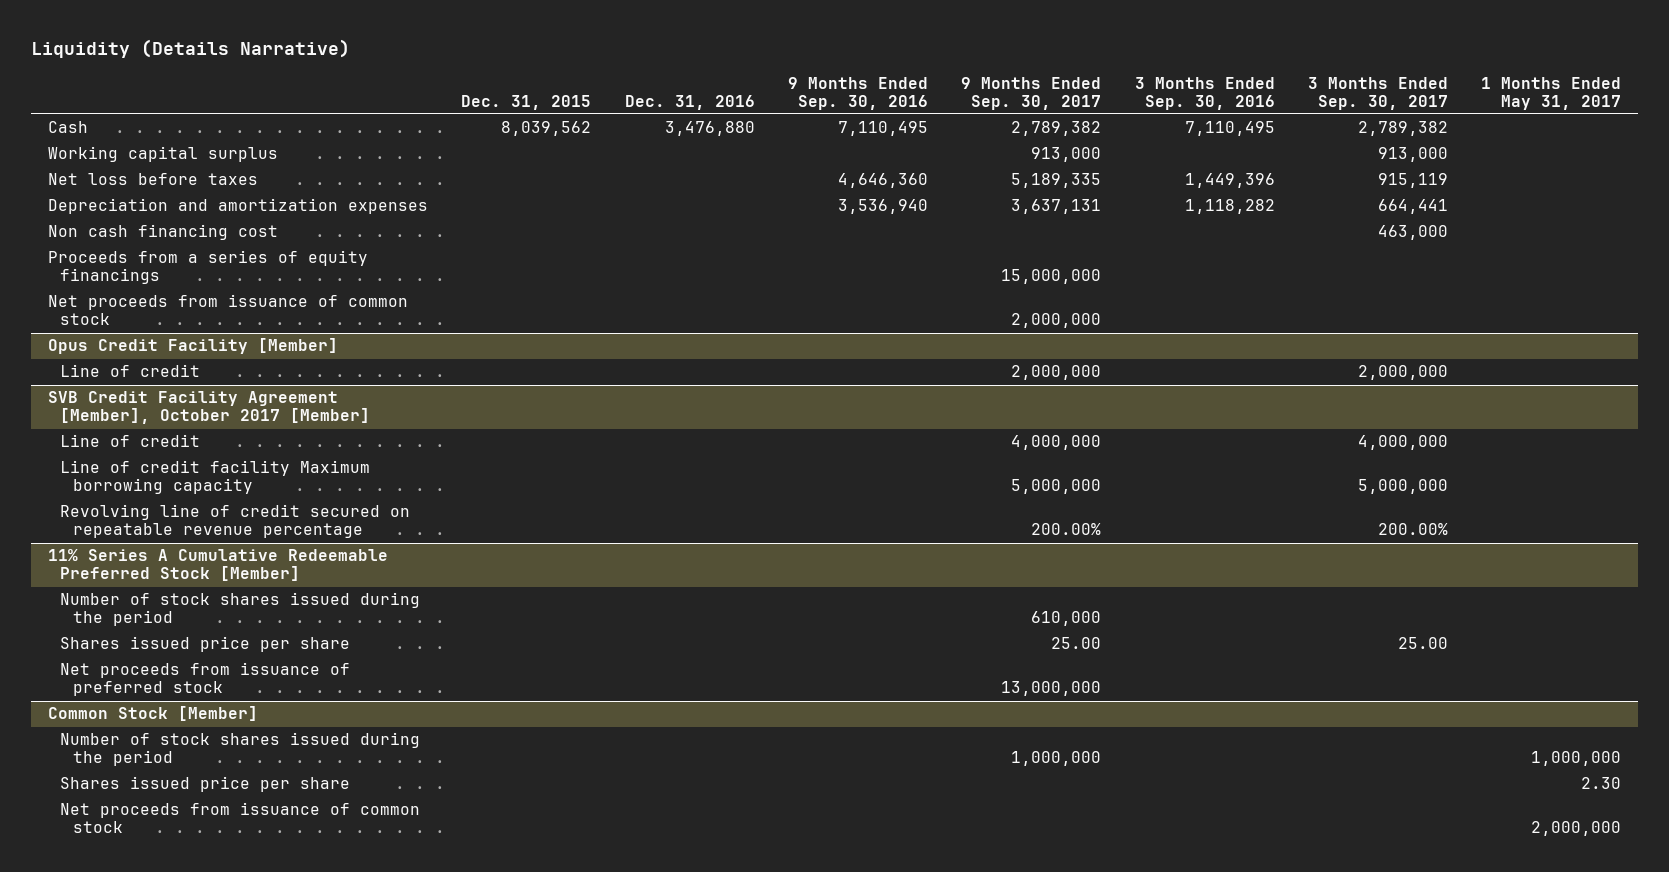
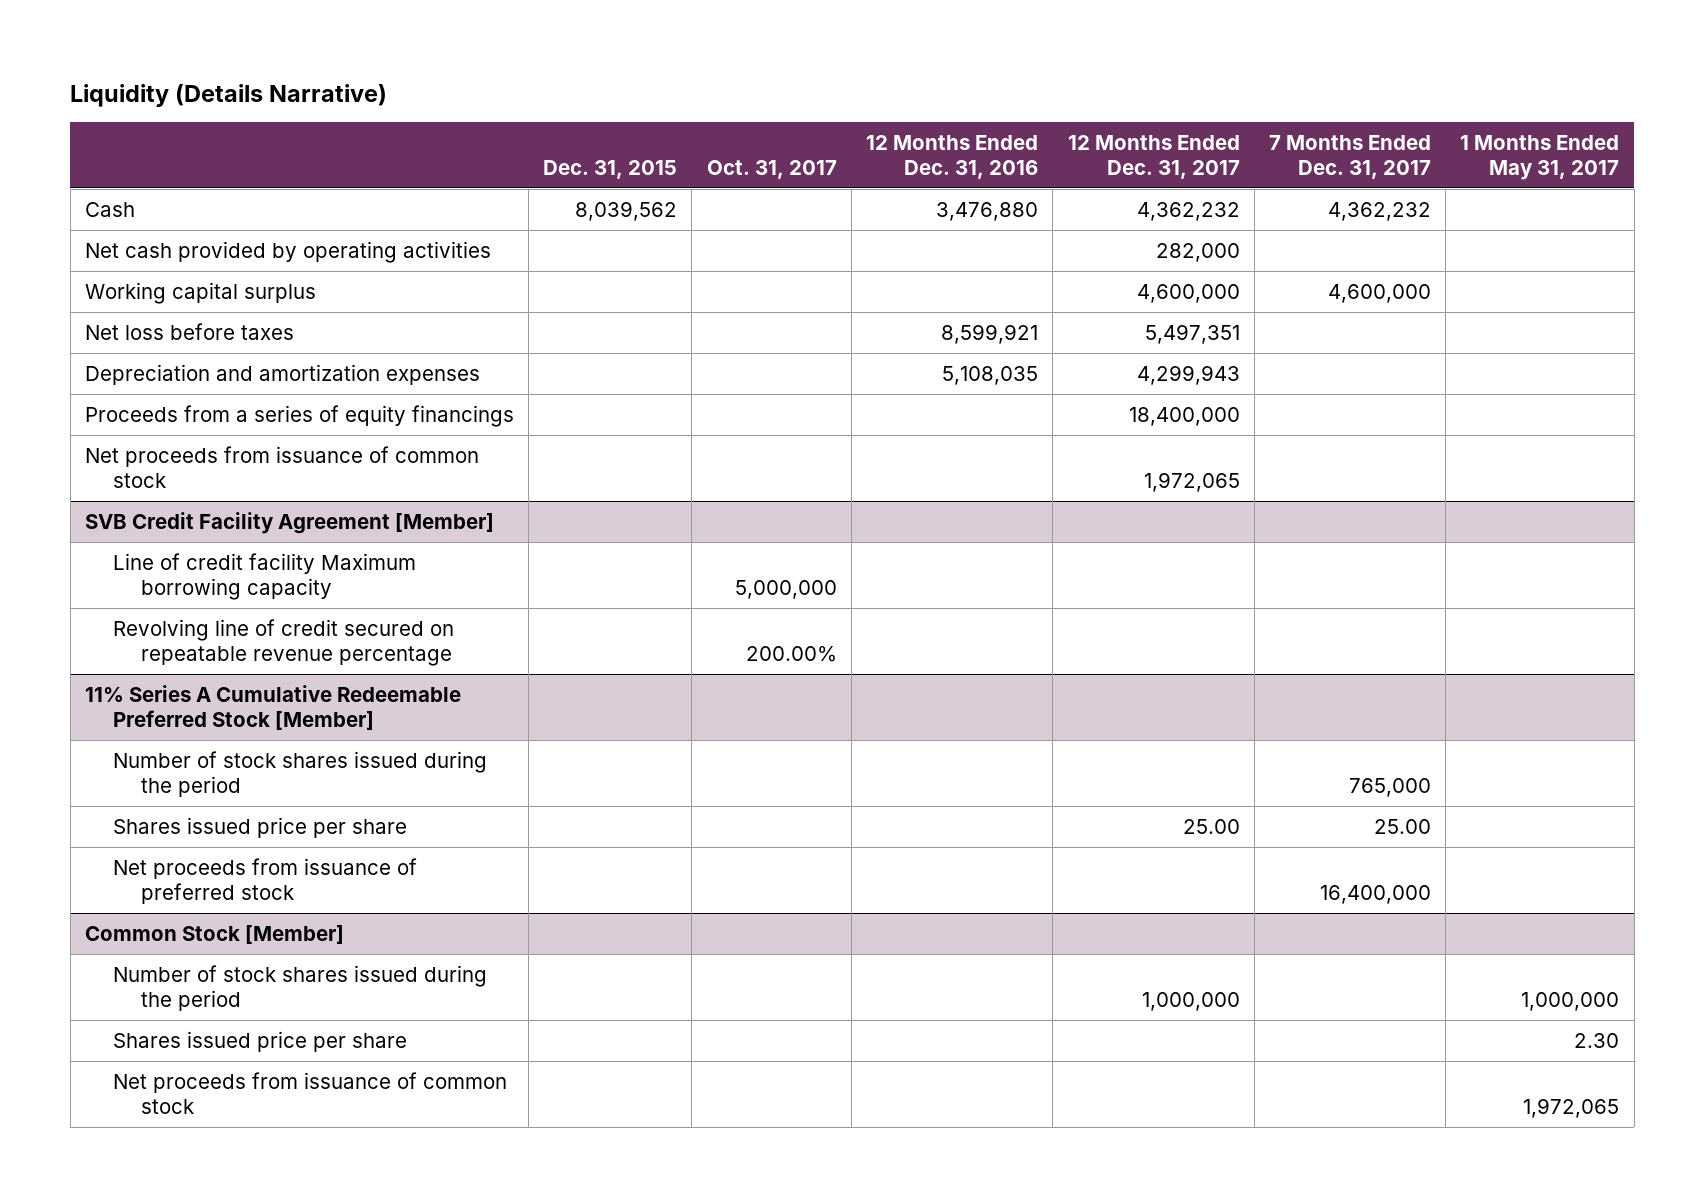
[624,94,755,110] Dec. 31, 2016 -> none
[787,76,928,110] 9 Months Ended Sep. 30, 2016 -> none
[961,76,1102,110] 9 Months Ended Sep. 30, 2017 -> none
[1134,76,1275,110] 3 Months Ended Sep. 30, 2016 -> none
[1307,76,1448,110] 3 Months Ended Sep. 30, 2017 -> none
none -> [706,159,837,179] Oct. 31, 2017
none -> [866,134,1039,179] 12 Months Ended Dec. 31, 2016
none -> [1067,134,1240,179] 12 Months Ended Dec. 31, 2017
none -> [1269,134,1432,179] 7 Months Ended Dec. 31, 2017
none -> [84,240,491,263] Net cash provided by operating activities
[47,224,278,241] Non cash financing cost -> none
[47,338,338,355] Opus Credit Facility [Member] -> none
[60,364,201,378] Line of credit -> none
[60,434,201,448] Line of credit -> none
[47,391,371,425] SVB Credit Facility Agreement [Member], October 2017 [Member] -> [84,511,494,534] SVB Credit Facility Agreement [Member]
[1531,821,1622,837] 2,000,000 -> [1523,1097,1620,1118] 1,972,065

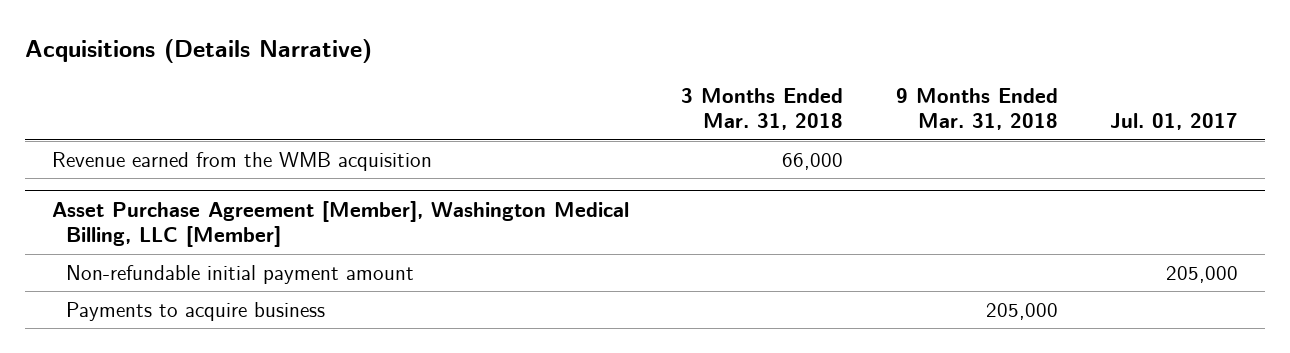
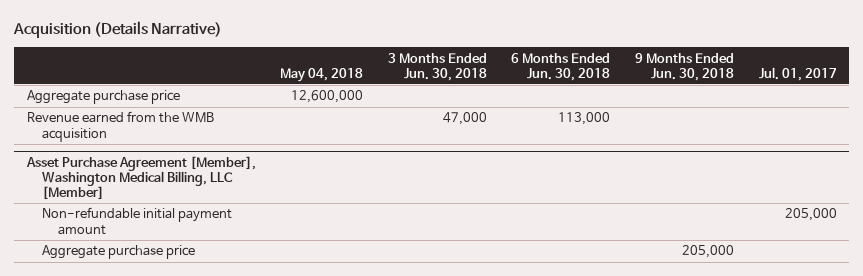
[25,38,373,63] Acquisitions (Details Narrative) -> [13,21,223,39] Acquisition (Details Narrative)
[681,87,844,131] 3 Months Ended Mar. 31, 2018 -> none
[895,87,1058,131] 9 Months Ended Mar. 31, 2018 -> none
none -> [280,67,364,82] May 04, 2018
none -> [387,52,487,81] 3 Months Ended Jun. 30, 2018
none -> [511,52,611,81] 6 Months Ended Jun. 30, 2018
none -> [635,52,735,81] 9 Months Ended Jun. 30, 2018
none -> [26,90,180,105] Aggregate purchase price
[66,301,326,321] Payments to acquire business -> [42,245,196,260] Aggregate purchase price

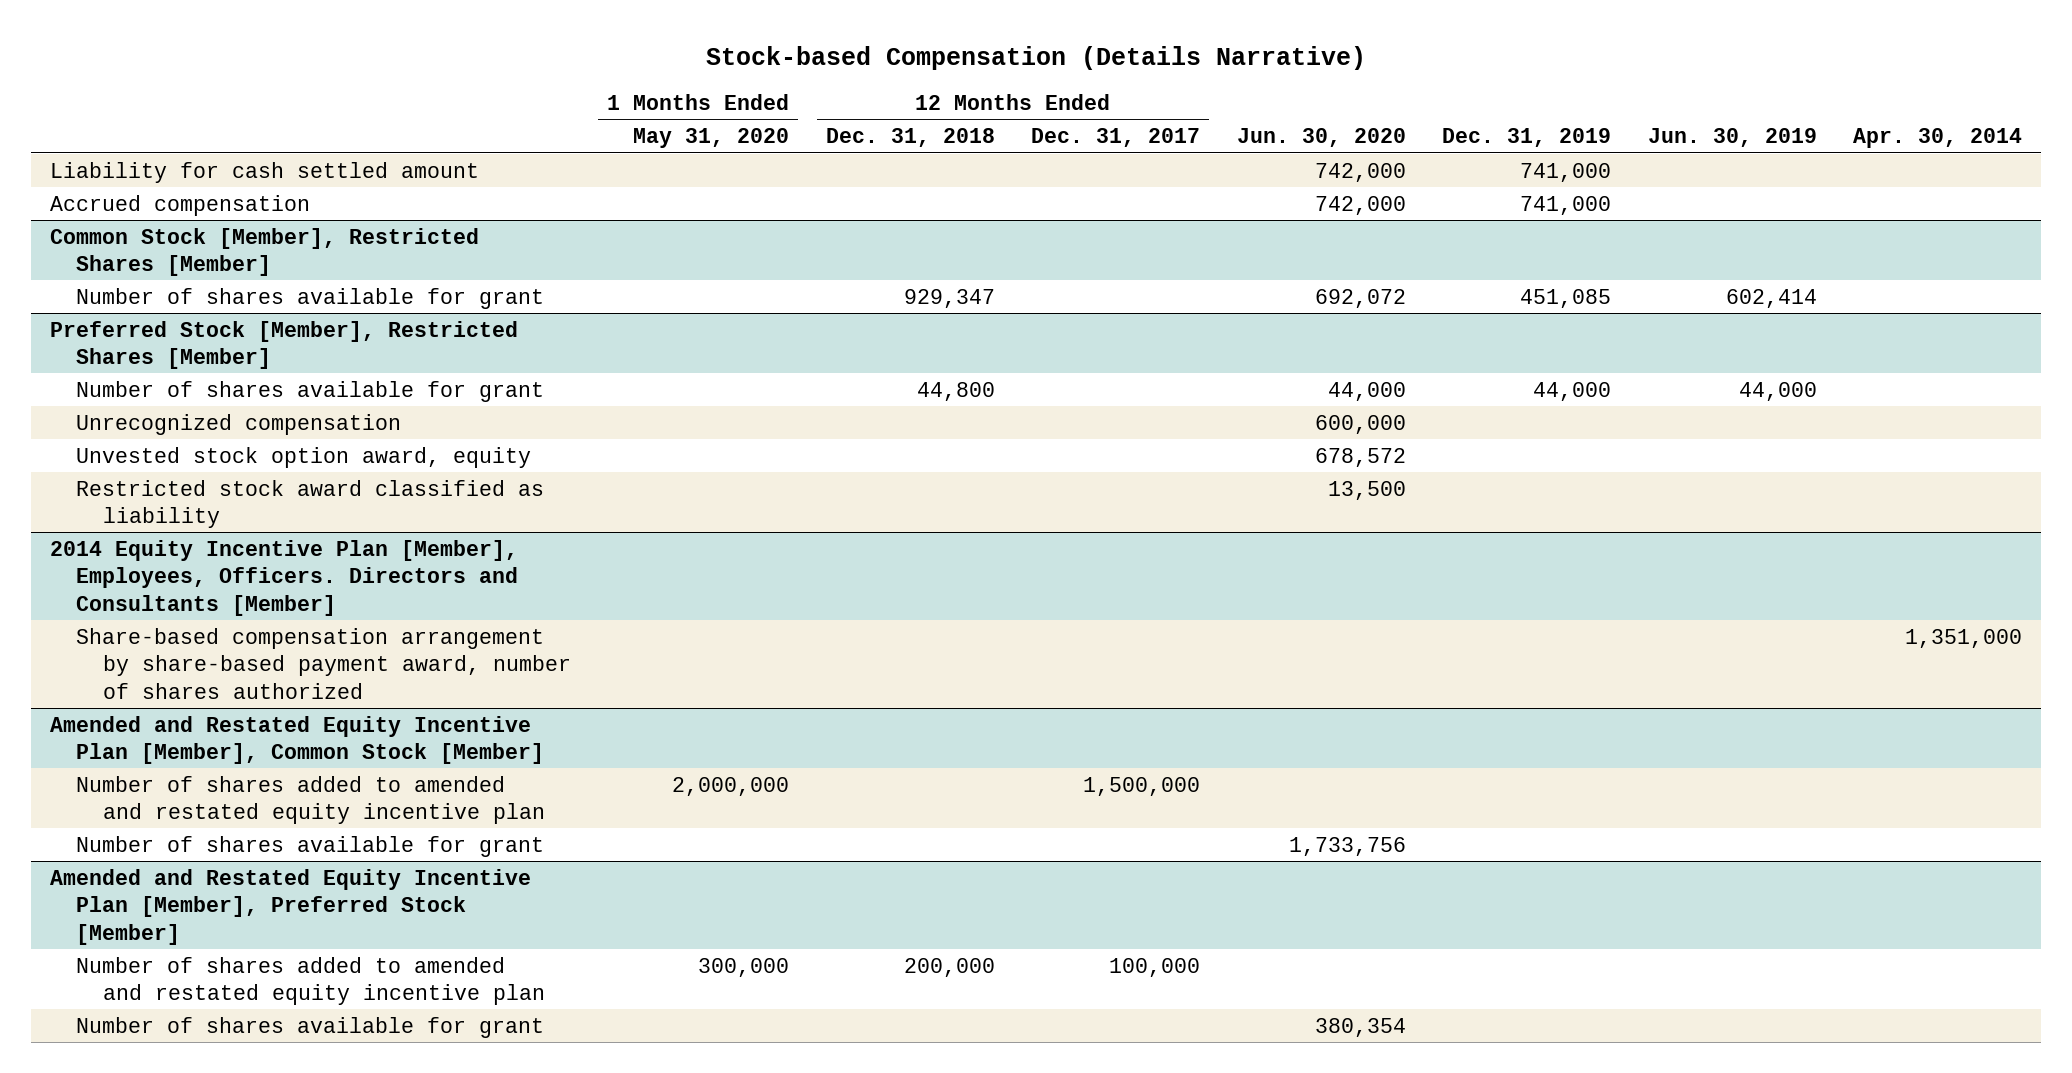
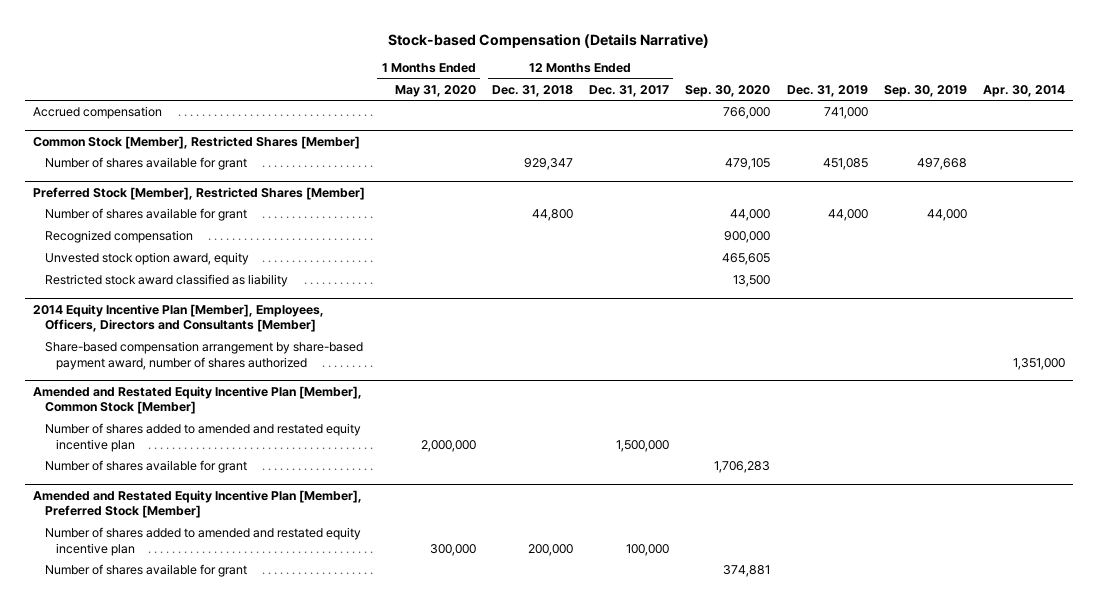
[1236,128,1406,148] Jun. 30, 2020 -> none
[1647,128,1817,148] Jun. 30, 2019 -> none
none -> [685,85,771,98] Sep. 30, 2020
none -> [883,85,967,98] Sep. 30, 2019
[49,161,479,183] Liability for cash settled amount -> none
[76,413,402,435] Unrecognized compensation -> [44,230,193,244] Recognized compensation
[49,539,519,616] 2014 Equity Incentive Plan [Member], Employees, Officers. Directors and Consultants [Member] -> [33,303,325,333] 2014 Equity Incentive Plan [Member], Employees, Officers, Directors and Consultants [Member]

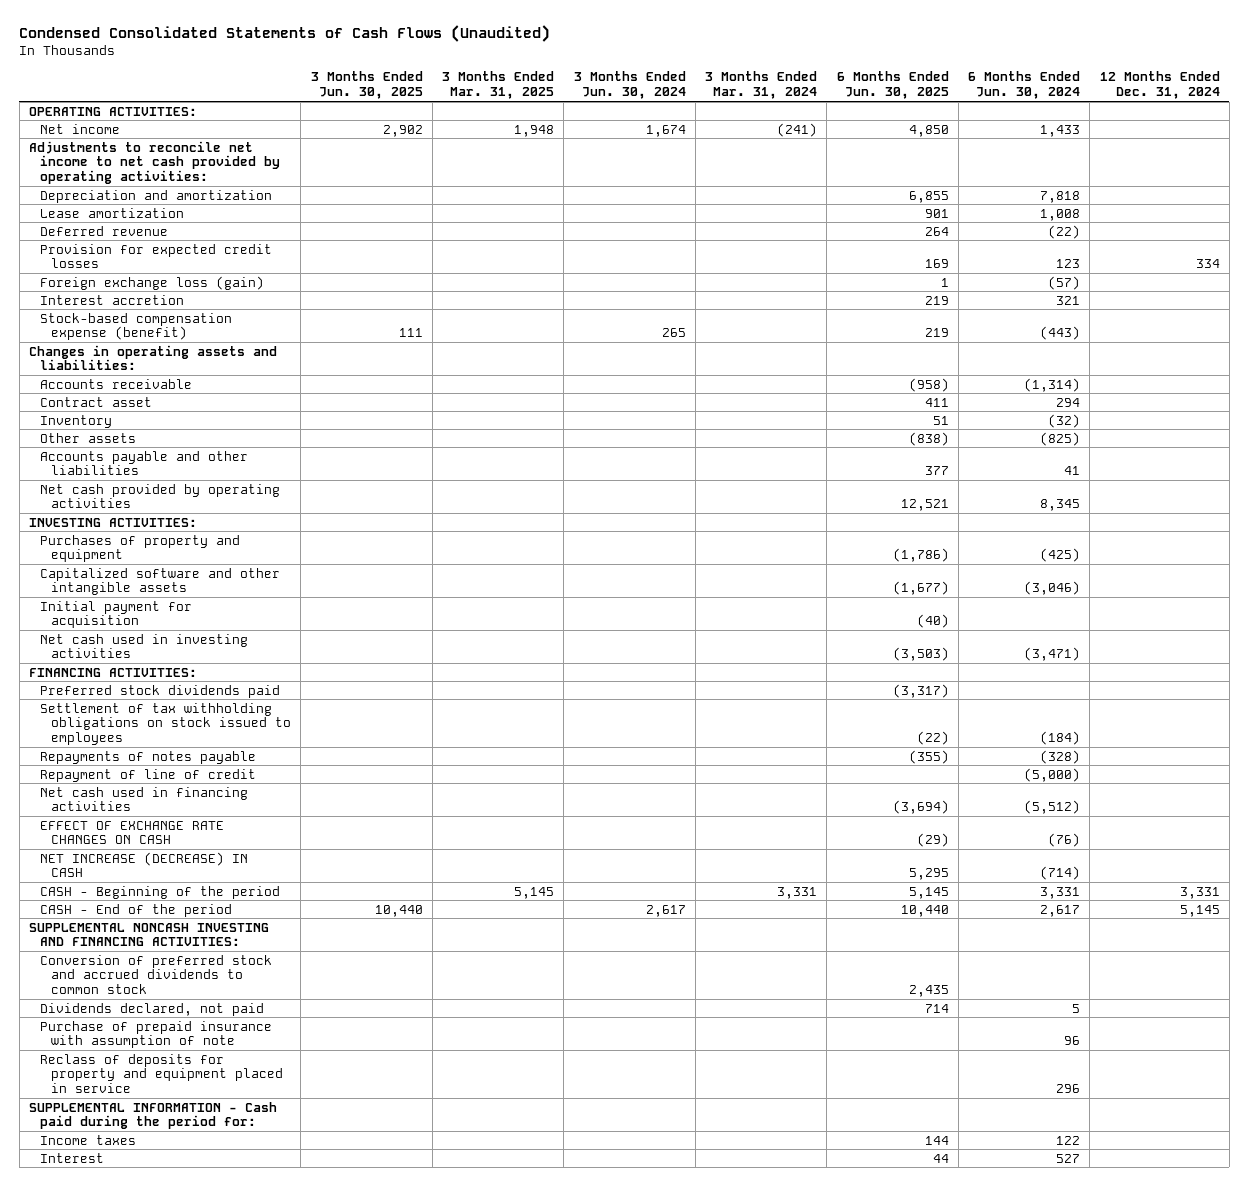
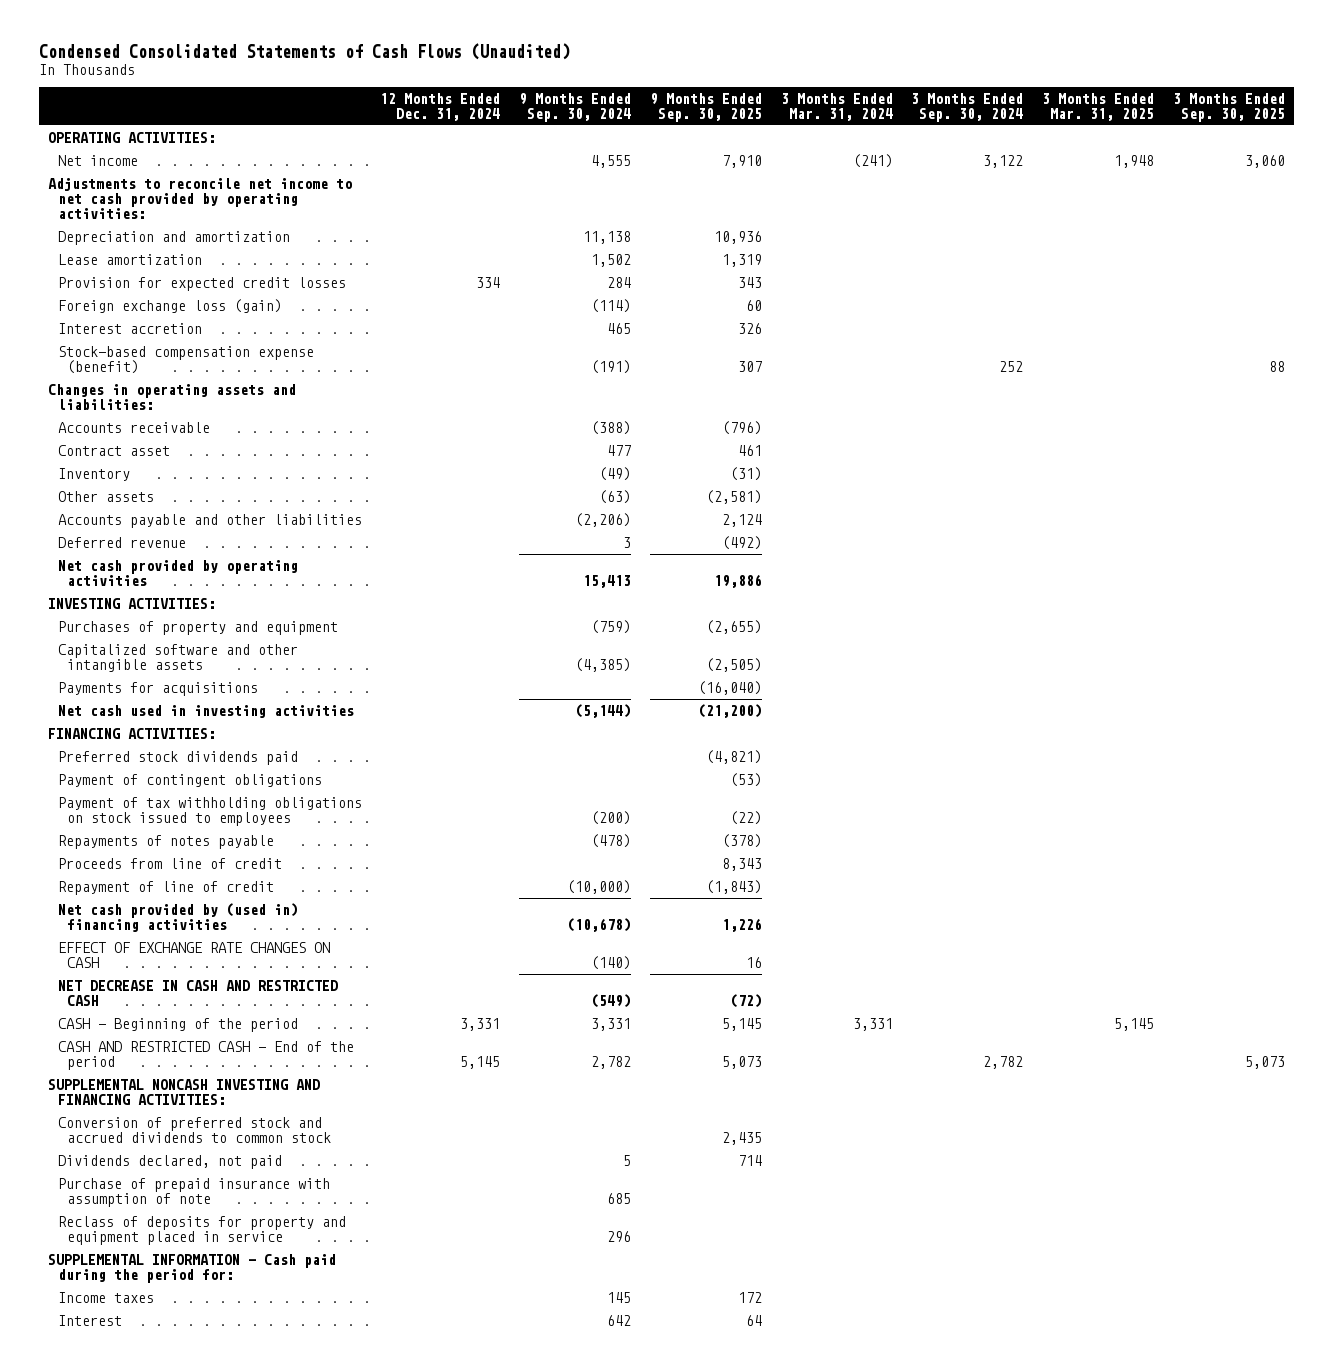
[310,71,423,100] 3 Months Ended Jun. 30, 2025 -> none
[573,71,686,100] 3 Months Ended Jun. 30, 2024 -> none
[836,71,949,100] 6 Months Ended Jun. 30, 2025 -> none
[968,71,1081,100] 6 Months Ended Jun. 30, 2024 -> none
none -> [519,92,632,123] 9 Months Ended Sep. 30, 2024
none -> [649,92,762,123] 9 Months Ended Sep. 30, 2025
none -> [911,92,1024,123] 3 Months Ended Sep. 30, 2024
none -> [1173,92,1286,123] 3 Months Ended Sep. 30, 2025
[39,225,168,236] Deferred revenue -> [57,537,186,549] Deferred revenue
[39,600,192,629] Initial payment for acquisition -> [57,682,258,697] Payments for acquisitions
none -> [57,774,322,788] Payment of contingent obligations
[39,702,292,746] Settlement of tax withholding obligations on stock issued to employees -> [57,797,362,827] Payment of tax withholding obligations on stock issued to employees
none -> [57,858,282,870] Proceeds from line of credit
[39,786,248,812] Net cash used in financing activities -> [57,903,298,933] Net cash provided by (used in) financing activities
[39,851,248,878] NET INCREASE (DECREASE) IN CASH -> [57,980,338,1007] NET DECREASE IN CASH AND RESTRICTED CASH
[39,903,232,917] CASH - End of the period -> [57,1041,354,1071] CASH AND RESTRICTED CASH - End of the period

